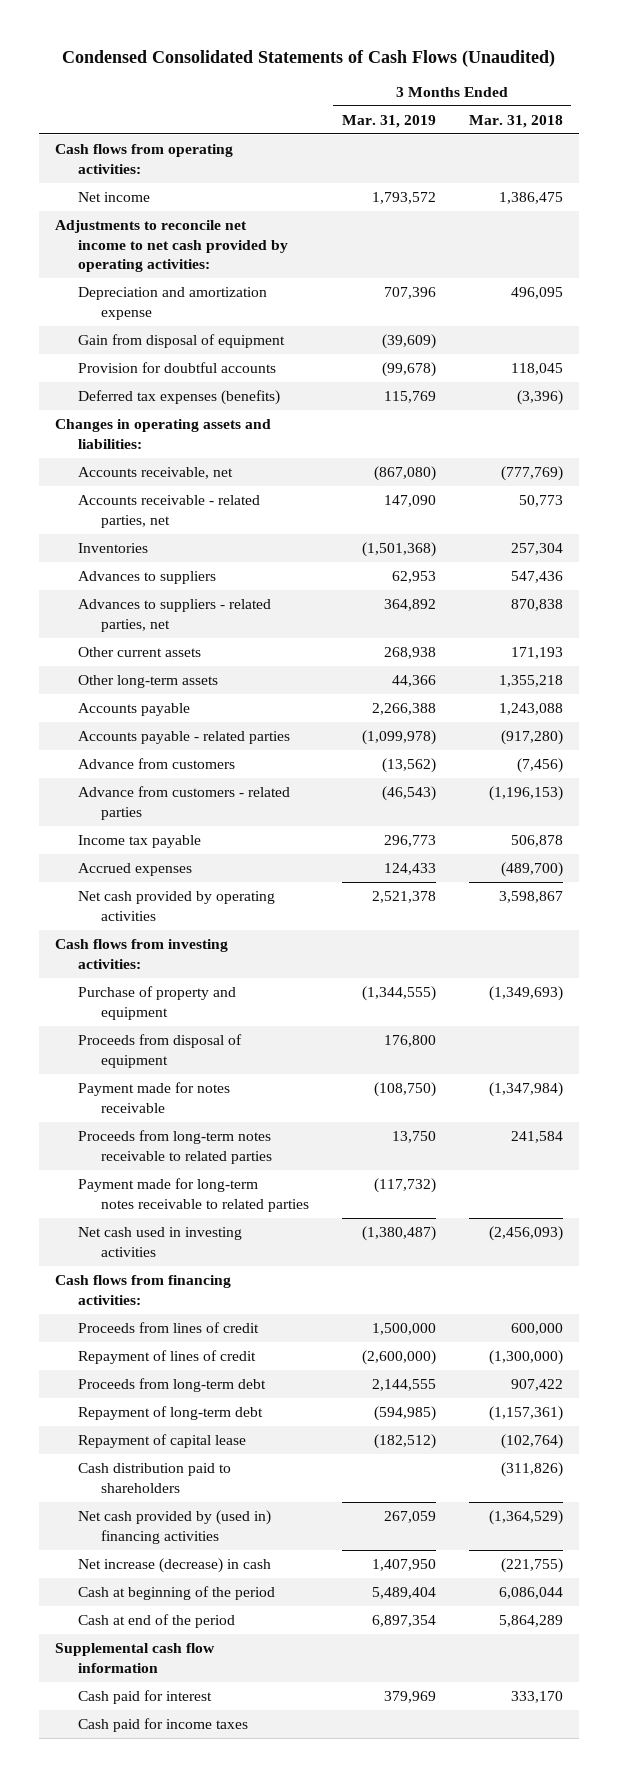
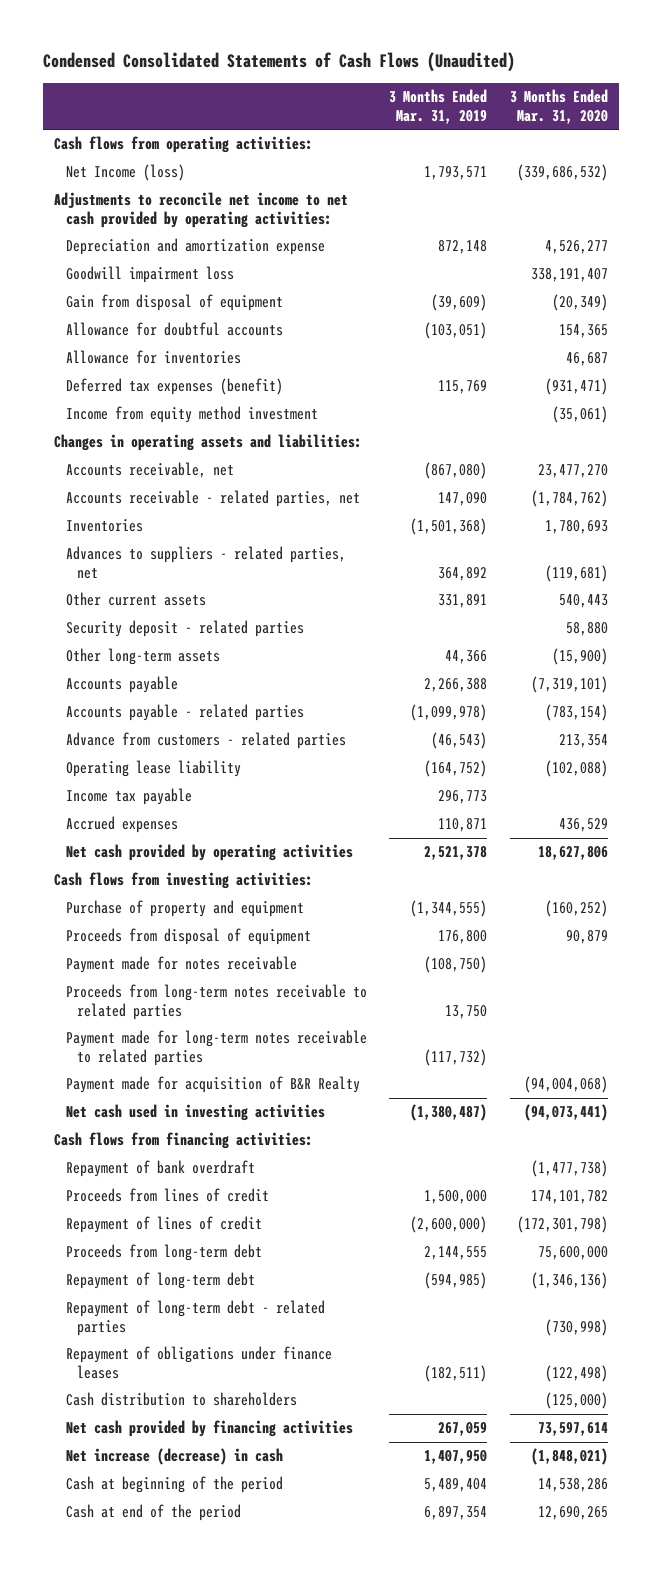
[468,114,563,128] Mar. 31, 2018 -> none
none -> [510,89,609,124] 3 Months Ended Mar. 31, 2020
[77,191,150,202] Net income -> [65,164,185,182] Net Income (loss)
[371,191,436,204] 1,793,572 -> [424,166,488,181] 1,793,571
[383,286,436,299] 707,396 -> [438,240,488,255] 872,148
none -> [65,266,234,284] Goodwill impairment loss
[77,361,276,373] Provision for doubtful accounts -> [65,322,283,337] Allowance for doubtful accounts
[381,361,436,377] (99,678) -> [424,322,488,340] (103,051)
none -> [65,350,241,365] Allowance for inventories
[77,389,280,405] Deferred tax expenses (benefits) -> [65,378,283,396] Deferred tax expenses (benefit)
none -> [65,406,318,424] Income from equity method investment
[77,570,216,584] Advances to suppliers -> none
[383,646,436,659] 268,938 -> [438,594,488,609] 331,891
none -> [65,620,304,638] Security deposit - related parties
[77,757,235,769] Advance from customers -> none
none -> [65,760,241,778] Operating lease liability
[383,862,436,875] 124,433 -> [438,818,488,833] 110,871
none -> [65,1076,360,1094] Payment made for acquisition of B&R Realty
none -> [65,1160,255,1178] Repayment of bank overdraft
none -> [65,1300,325,1336] Repayment of long-term debt - related parties
[77,1433,246,1448] Repayment of capital lease -> [65,1346,332,1379] Repayment of obligations under finance leases
[373,1433,436,1449] (182,512) -> [424,1364,488,1382] (182,511)
[77,1462,231,1493] Cash distribution paid to shareholders -> [65,1392,297,1407] Cash distribution to shareholders
[77,1509,271,1544] Net cash provided by (used in) financing activities -> [65,1420,353,1438] Net cash provided by financing activities
[55,1642,216,1673] Supplemental cash flow information -> none
[77,1689,212,1704] Cash paid for interest -> none
[77,1717,248,1732] Cash paid for income taxes -> none

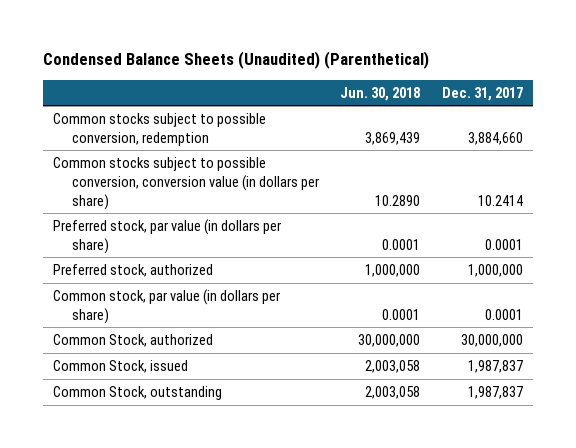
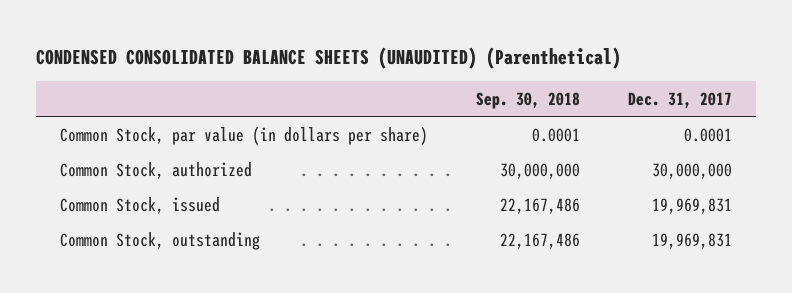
[42,51,429,70] Condensed Balance Sheets (Unaudited) (Parenthetical) -> [36,46,622,69] CONDENSED CONSOLIDATED BALANCE SHEETS (UNAUDITED) (Parenthetical)
[340,86,421,101] Jun. 30, 2018 -> none
none -> [476,91,581,109] Sep. 30, 2018
[53,112,267,146] Common stocks subject to possible conversion, redemption -> none
[53,156,320,210] Common stocks subject to possible conversion, conversion value (in dollars per share) -> none
[53,218,282,254] Preferred stock, par value (in dollars per share) -> none
[53,263,214,277] Preferred stock, authorized -> none
[53,288,281,324] Common stock, par value (in dollars per share) -> [60,125,429,145] Common Stock, par value (in dollars per share)
[467,359,523,373] 1,987,837 -> [651,197,732,214] 19,969,831
[467,385,523,399] 1,987,837 -> [651,232,732,249] 19,969,831

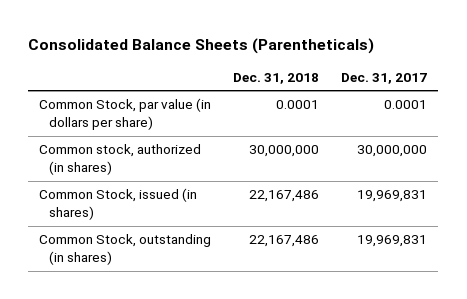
[36,46,622,69] CONDENSED CONSOLIDATED BALANCE SHEETS (UNAUDITED) (Parenthetical) -> [28,37,375,54] Consolidated Balance Sheets (Parentheticals)
[476,91,581,109] Sep. 30, 2018 -> none
none -> [233,72,320,84] Dec. 31, 2018
[60,161,253,179] Common Stock, authorized -> [39,144,202,175] Common stock, authorized (in shares)
[60,196,221,214] Common Stock, issued -> [39,188,198,220] Common Stock, issued (in shares)
[60,231,261,250] Common Stock, outstanding -> [39,234,212,265] Common Stock, outstanding (in shares)

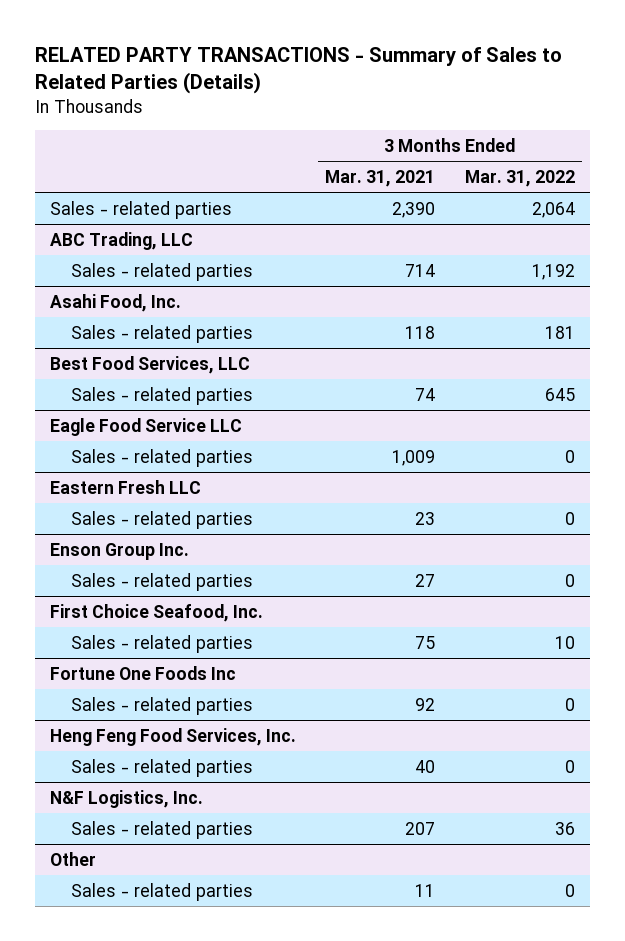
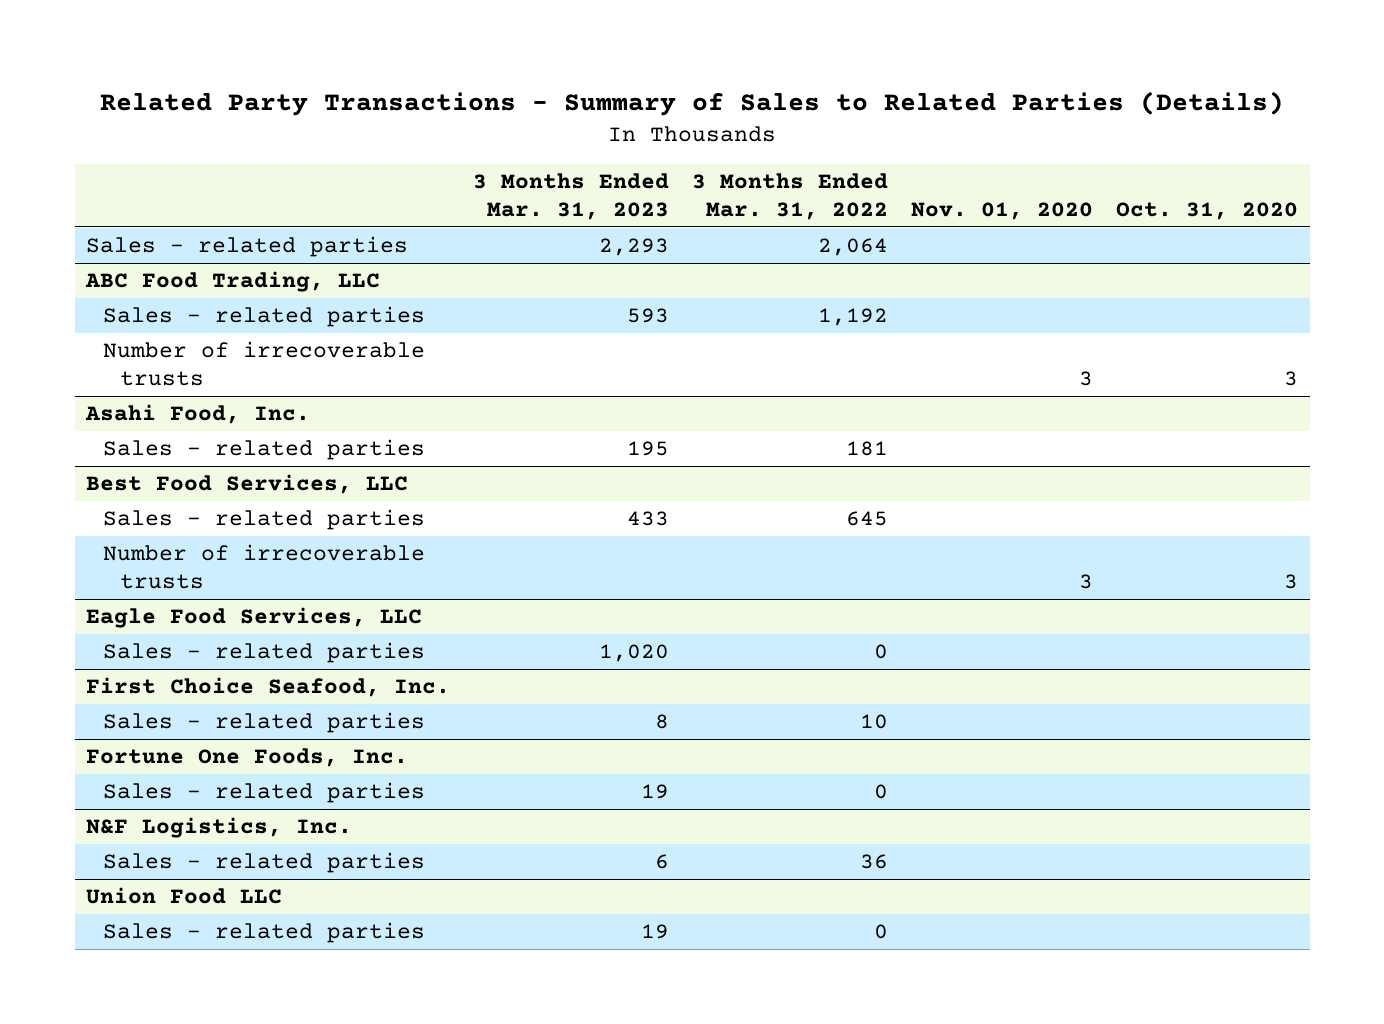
[34,47,562,95] RELATED PARTY TRANSACTIONS - Summary of Sales to Related Parties (Details) -> [100,91,1285,117] Related Party Transactions - Summary of Sales to Related Parties (Details)
[325,170,436,188] Mar. 31, 2021 -> none
none -> [473,173,670,220] 3 Months Ended Mar. 31, 2023
none -> [911,201,1094,220] Nov. 01, 2020
none -> [1116,201,1299,220] Oct. 31, 2020
[49,231,193,250] ABC Trading, LLC -> [85,271,381,293] ABC Food Trading, LLC
none -> [103,341,426,386] Number of irrecoverable trusts
[71,448,254,467] Sales - related parties -> none
[49,479,201,494] Eastern Fresh LLC -> none
[71,510,254,529] Sales - related parties -> none
[49,542,189,560] Enson Group Inc. -> none
none -> [103,544,426,589] Number of irrecoverable trusts
[49,417,242,436] Eagle Food Service LLC -> [86,607,423,629] Eagle Food Services, LLC
[71,696,254,715] Sales - related parties -> none
[49,727,296,746] Heng Feng Food Services, Inc. -> none
[49,665,236,680] Fortune One Foods Inc -> [86,748,409,768] Fortune One Foods, Inc.
[49,851,96,866] Other -> none
none -> [86,887,283,905] Union Food LLC

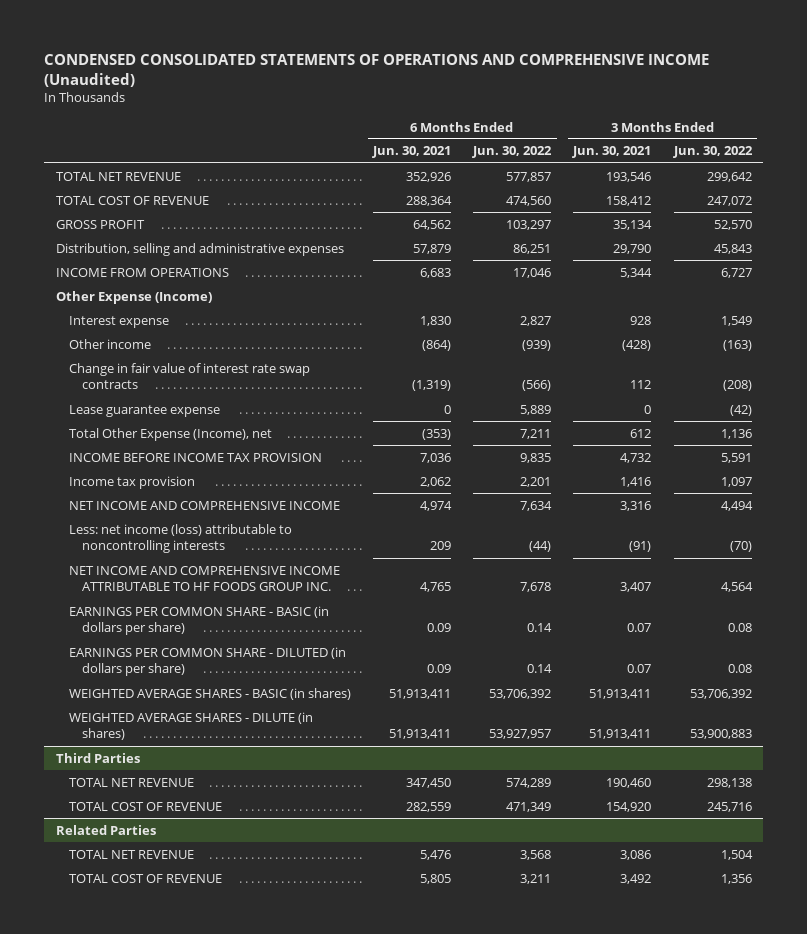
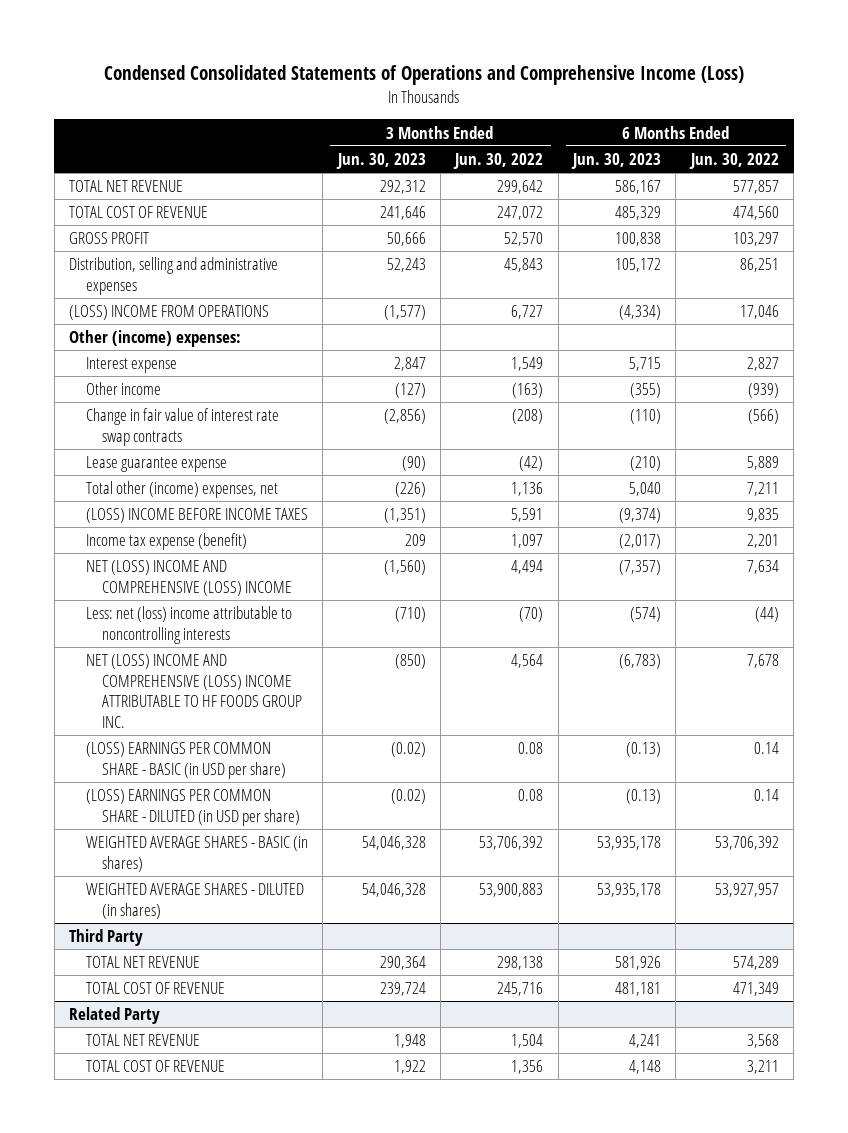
[44,53,710,87] CONDENSED CONSOLIDATED STATEMENTS OF OPERATIONS AND COMPREHENSIVE INCOME (Unaudited) -> [104,65,745,86] Condensed Consolidated Statements of Operations and Comprehensive Income (Loss)
[372,146,452,159] Jun. 30, 2021 -> none
[572,146,652,159] Jun. 30, 2021 -> none
none -> [335,152,426,169] Jun. 30, 2023
none -> [570,152,661,169] Jun. 30, 2023
[55,267,229,277] INCOME FROM OPERATIONS -> [69,305,270,321] (LOSS) INCOME FROM OPERATIONS
[55,290,212,304] Other Expense (Income) -> [69,330,242,348] Other (income) expenses:
[68,427,272,441] Total Other Expense (Income), net -> [85,481,278,499] Total other (income) expenses, net
[68,452,322,462] INCOME BEFORE INCOME TAX PROVISION -> [85,508,308,524] (LOSS) INCOME BEFORE INCOME TAXES
[68,475,195,489] Income tax provision -> [85,533,247,551] Income tax expense (benefit)
[68,500,340,510] NET INCOME AND COMPREHENSIVE INCOME -> [85,560,293,596] NET (LOSS) INCOME AND COMPREHENSIVE (LOSS) INCOME
[68,523,292,554] Less: net income (loss) attributable to noncontrolling interests -> [85,606,292,644] Less: net (loss) income attributable to noncontrolling interests
[68,565,340,592] NET INCOME AND COMPREHENSIVE INCOME ATTRIBUTABLE TO HF FOODS GROUP INC. -> [85,654,303,728] NET (LOSS) INCOME AND COMPREHENSIVE (LOSS) INCOME ATTRIBUTABLE TO HF FOODS GROUP INC.
[68,605,329,636] EARNINGS PER COMMON SHARE - BASIC (in dollars per share) -> [85,742,287,779] (LOSS) EARNINGS PER COMMON SHARE - BASIC (in USD per share)
[68,646,346,677] EARNINGS PER COMMON SHARE - DILUTED (in dollars per share) -> [85,789,301,826] (LOSS) EARNINGS PER COMMON SHARE - DILUTED (in USD per share)
[68,711,313,741] WEIGHTED AVERAGE SHARES - DILUTE (in shares) -> [85,883,304,919] WEIGHTED AVERAGE SHARES - DILUTED (in shares)
[55,752,140,763] Third Parties -> [69,929,144,947] Third Party
[55,824,156,835] Related Parties -> [69,1007,161,1025] Related Party

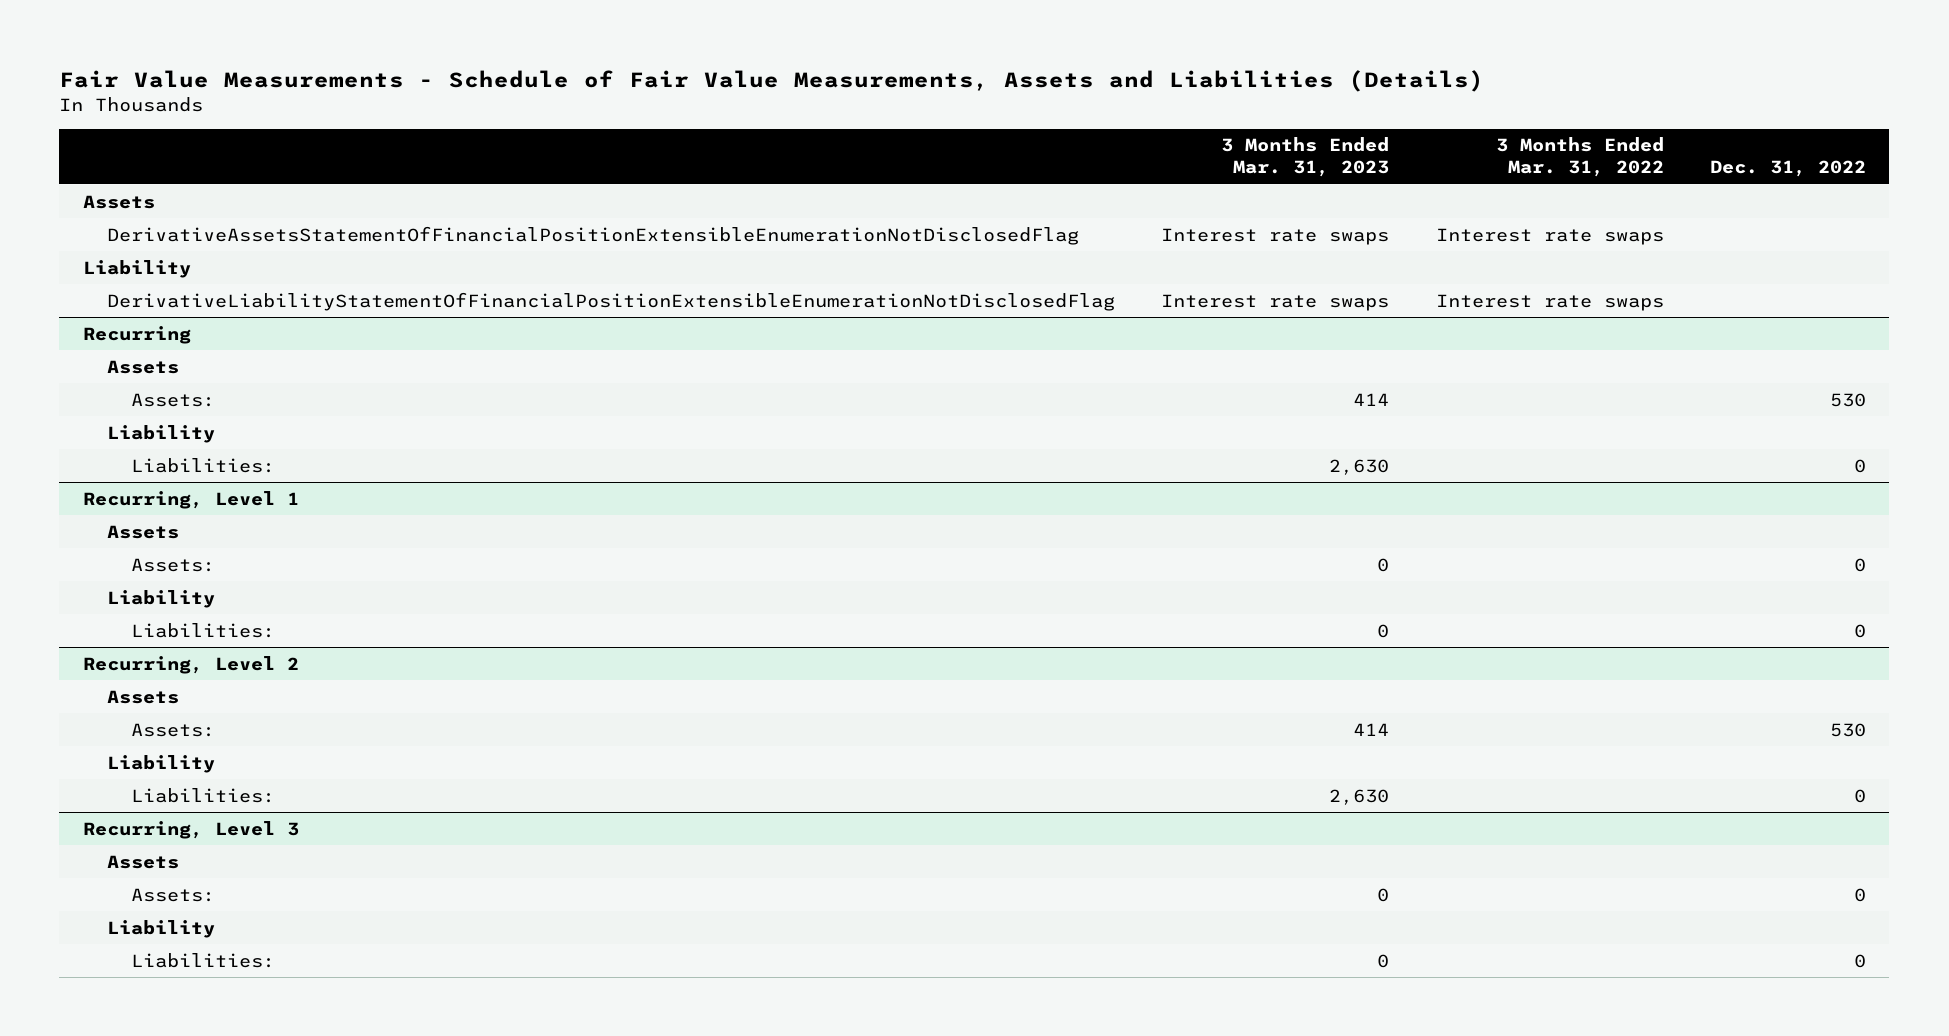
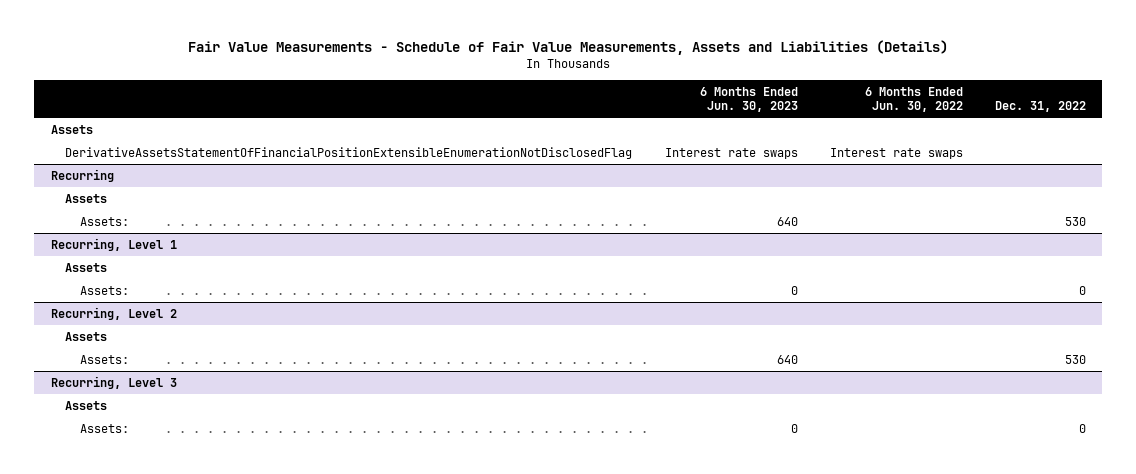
[1221,137,1390,178] 3 Months Ended Mar. 31, 2023 -> none
[1495,137,1664,178] 3 Months Ended Mar. 31, 2022 -> none
none -> [699,86,798,112] 6 Months Ended Jun. 30, 2023
none -> [864,86,963,112] 6 Months Ended Jun. 30, 2022
[82,259,191,278] Liability -> none
[107,291,1116,311] DerivativeLiabilityStatementOfFinancialPositionExtensibleEnumerationNotDisclosedFlag -> none
[107,424,216,443] Liability -> none
[131,457,276,473] Liabilities: -> none
[107,589,216,608] Liability -> none
[131,622,276,638] Liabilities: -> none
[107,754,216,773] Liability -> none
[131,787,276,803] Liabilities: -> none
[107,919,216,938] Liability -> none
[131,952,276,968] Liabilities: -> none

